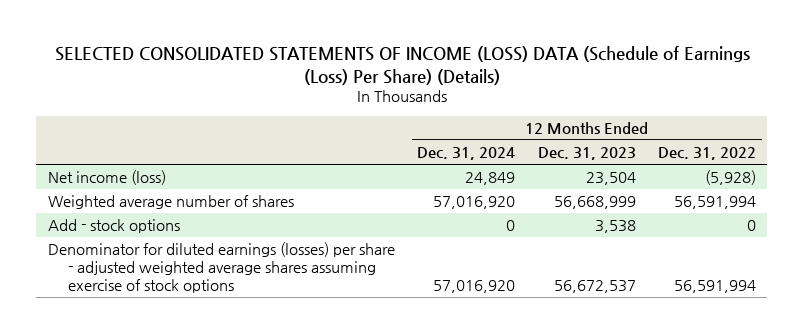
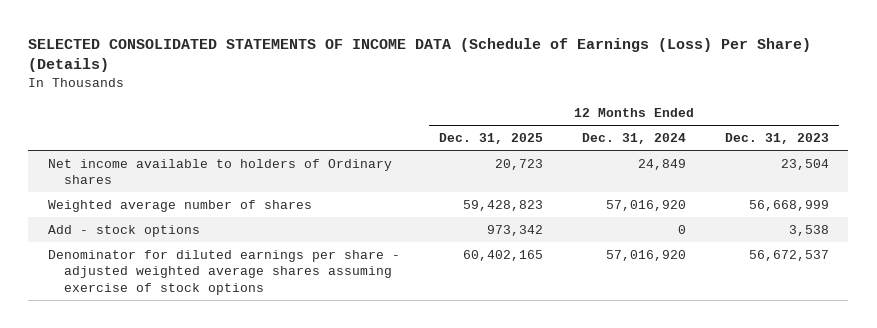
[54,46,750,85] SELECTED CONSOLIDATED STATEMENTS OF INCOME (LOSS) DATA (Schedule of Earnings (Loss) Per Share) (Details) -> [28,37,812,73] SELECTED CONSOLIDATED STATEMENTS OF INCOME DATA (Schedule of Earnings (Loss) Per Share) (Details)
[658,147,757,161] Dec. 31, 2022 -> none
none -> [438,133,543,145] Dec. 31, 2025
[47,170,166,186] Net income (loss) -> [47,158,392,185] Net income available to holders of Ordinary shares
[47,242,395,294] Denominator for diluted earnings (losses) per share - adjusted weighted average shares assuming exercise of stock options -> [47,249,400,295] Denominator for diluted earnings per share - adjusted weighted average shares assuming exercise of stock options

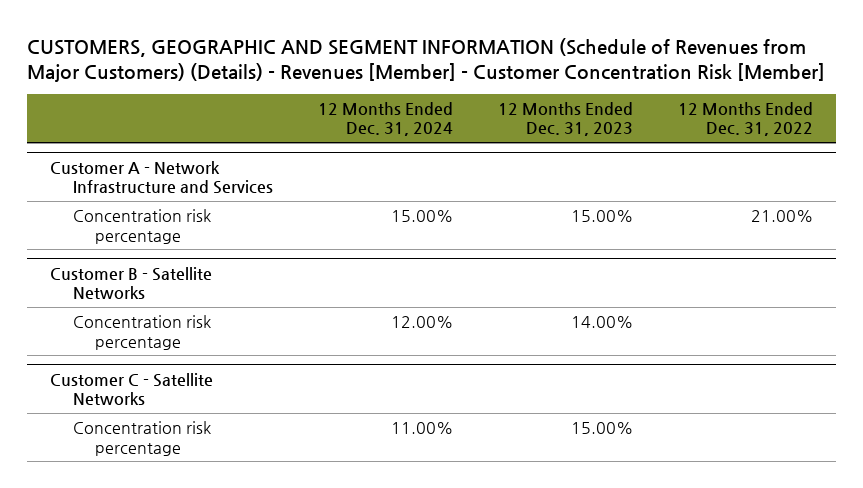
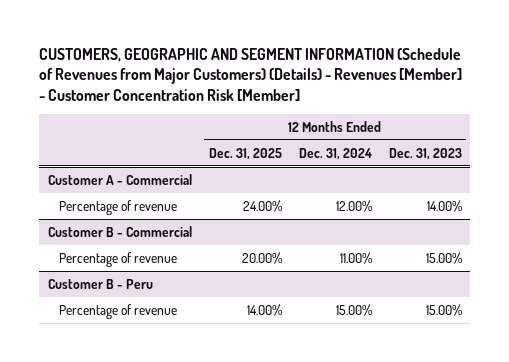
[678,101,814,137] 12 Months Ended Dec. 31, 2022 -> none
none -> [208,147,282,160] Dec. 31, 2025
[50,160,273,195] Customer A - Network Infrastructure and Services -> [47,173,192,185] Customer A - Commercial
[72,209,211,244] Concentration risk percentage -> [59,199,178,215] Percentage of revenue
[390,210,453,223] 15.00% -> [335,199,372,212] 12.00%
[570,210,633,223] 15.00% -> [426,199,462,212] 14.00%
[50,266,213,300] Customer B - Satellite Networks -> [47,225,192,237] Customer B - Commercial
[72,315,211,350] Concentration risk percentage -> [59,251,178,267] Percentage of revenue
[390,316,453,329] 12.00% -> [339,251,372,264] 11.00%
[570,316,633,329] 14.00% -> [425,251,462,264] 15.00%
[50,372,214,406] Customer C - Satellite Networks -> [47,278,153,289] Customer B - Peru
[72,421,211,456] Concentration risk percentage -> [59,303,178,319] Percentage of revenue
[390,422,453,435] 11.00% -> [335,303,372,316] 15.00%

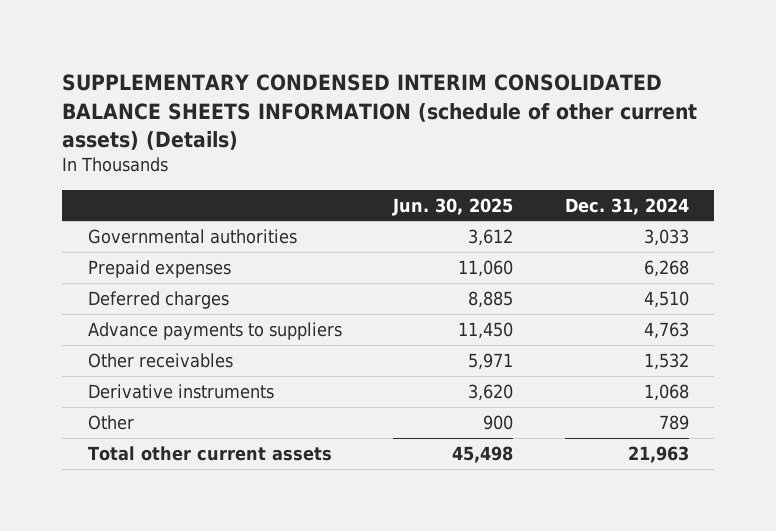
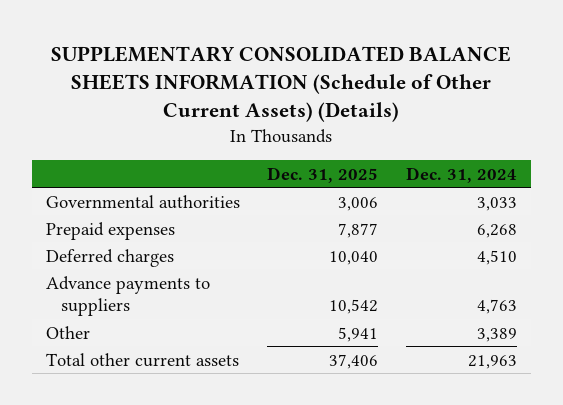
[62,74,698,150] SUPPLEMENTARY CONDENSED INTERIM CONSOLIDATED BALANCE SHEETS INFORMATION (schedule of other current assets) (Details) -> [51,45,512,123] SUPPLEMENTARY CONSOLIDATED BALANCE SHEETS INFORMATION (Schedule of Other Current Assets) (Details)
[392,197,514,216] Jun. 30, 2025 -> none
none -> [267,166,379,183] Dec. 31, 2025
[87,352,233,368] Other receivables -> none
[87,383,274,399] Derivative instruments -> none
[658,414,689,430] 789 -> [477,327,518,342] 3,389

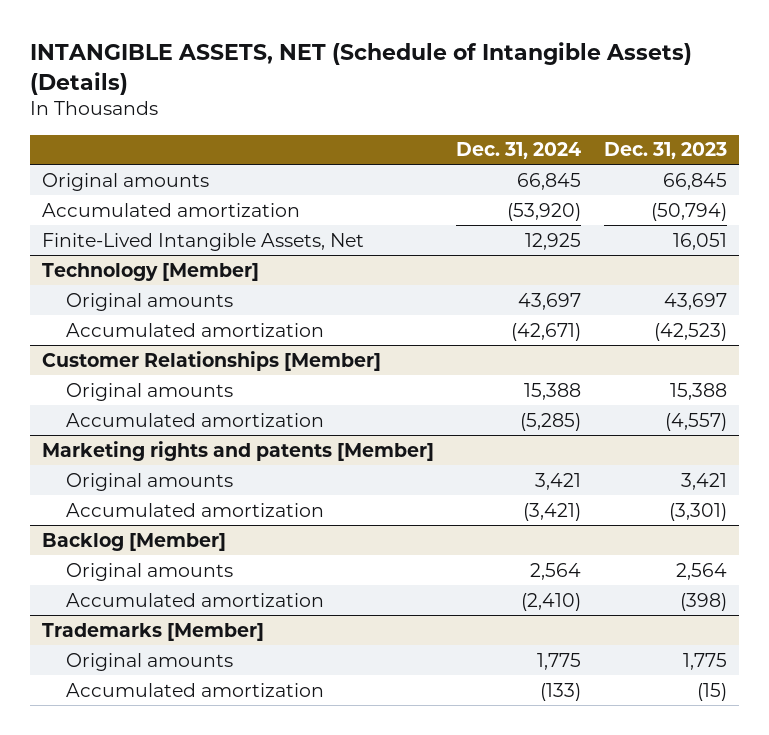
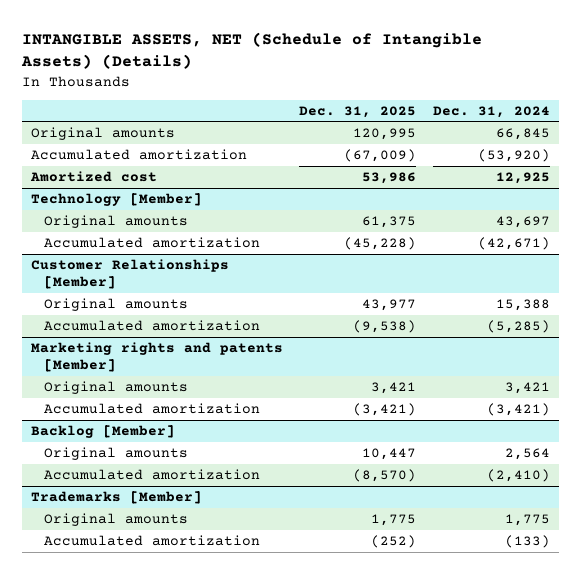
[604,142,728,160] Dec. 31, 2023 -> none
none -> [299,105,417,118] Dec. 31, 2025
[41,232,364,251] Finite-Lived Intangible Assets, Net -> [29,170,157,182] Amortized cost

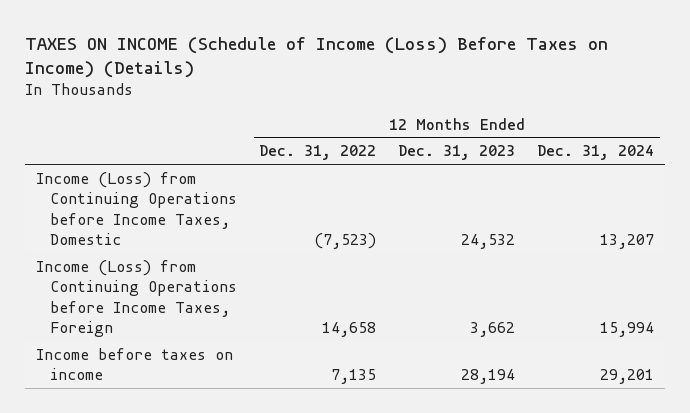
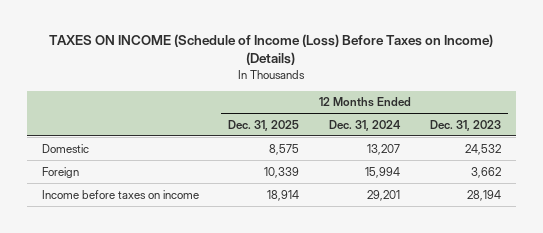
[259,145,377,161] Dec. 31, 2022 -> none
none -> [228,119,300,131] Dec. 31, 2025
[36,171,237,245] Income (Loss) from Continuing Operations before Income Taxes, Domestic -> [41,143,89,153] Domestic
[36,259,237,337] Income (Loss) from Continuing Operations before Income Taxes, Foreign -> [41,166,79,178] Foreign

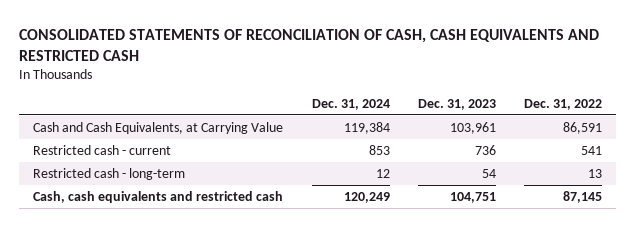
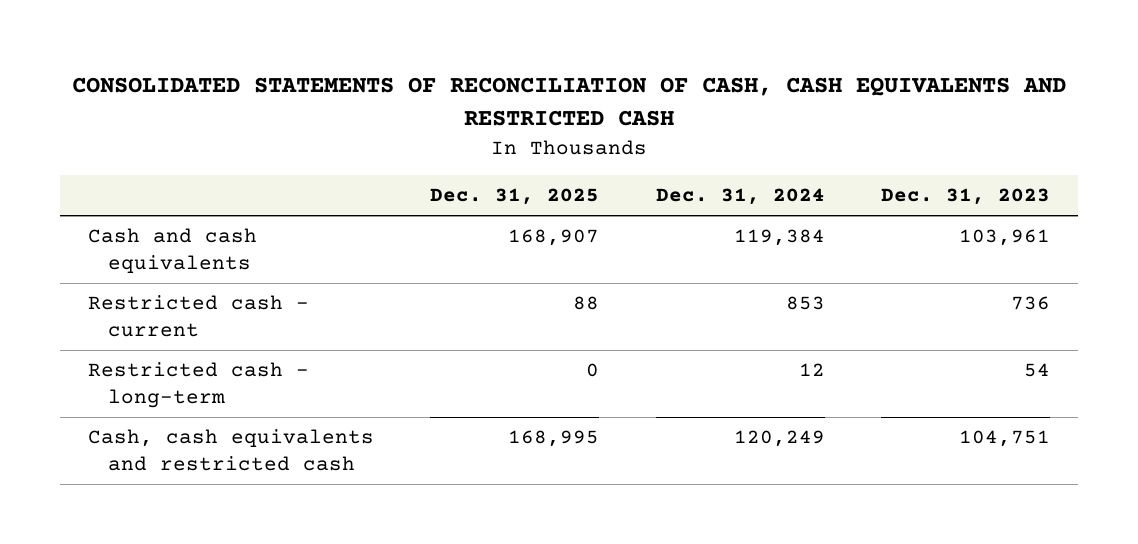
[524,98,603,110] Dec. 31, 2022 -> none
none -> [430,188,600,206] Dec. 31, 2025
[33,121,284,134] Cash and Cash Equivalents, at Carrying Value -> [87,228,257,273] Cash and cash equivalents

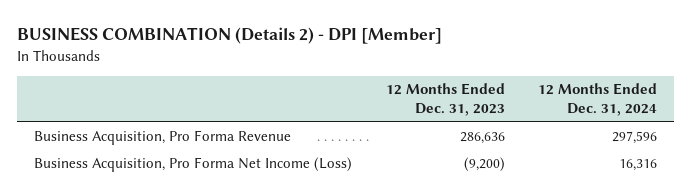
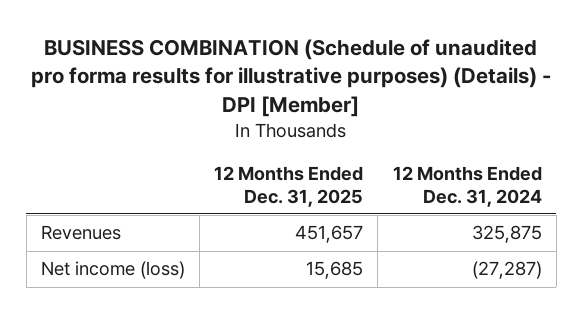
[16,27,442,45] BUSINESS COMBINATION (Details 2) - DPI [Member] -> [31,38,552,118] BUSINESS COMBINATION (Schedule of unaudited pro forma results for illustrative purposes) (Details) - DPI [Member]
[385,83,505,117] 12 Months Ended Dec. 31, 2023 -> none
none -> [214,165,364,207] 12 Months Ended Dec. 31, 2025
[33,130,291,146] Business Acquisition, Pro Forma Revenue -> none
none -> [41,225,122,241] Revenues
[33,157,352,173] Business Acquisition, Pro Forma Net Income (Loss) -> [41,261,186,280] Net income (loss)
[619,159,658,172] 16,316 -> [471,261,542,280] (27,287)

